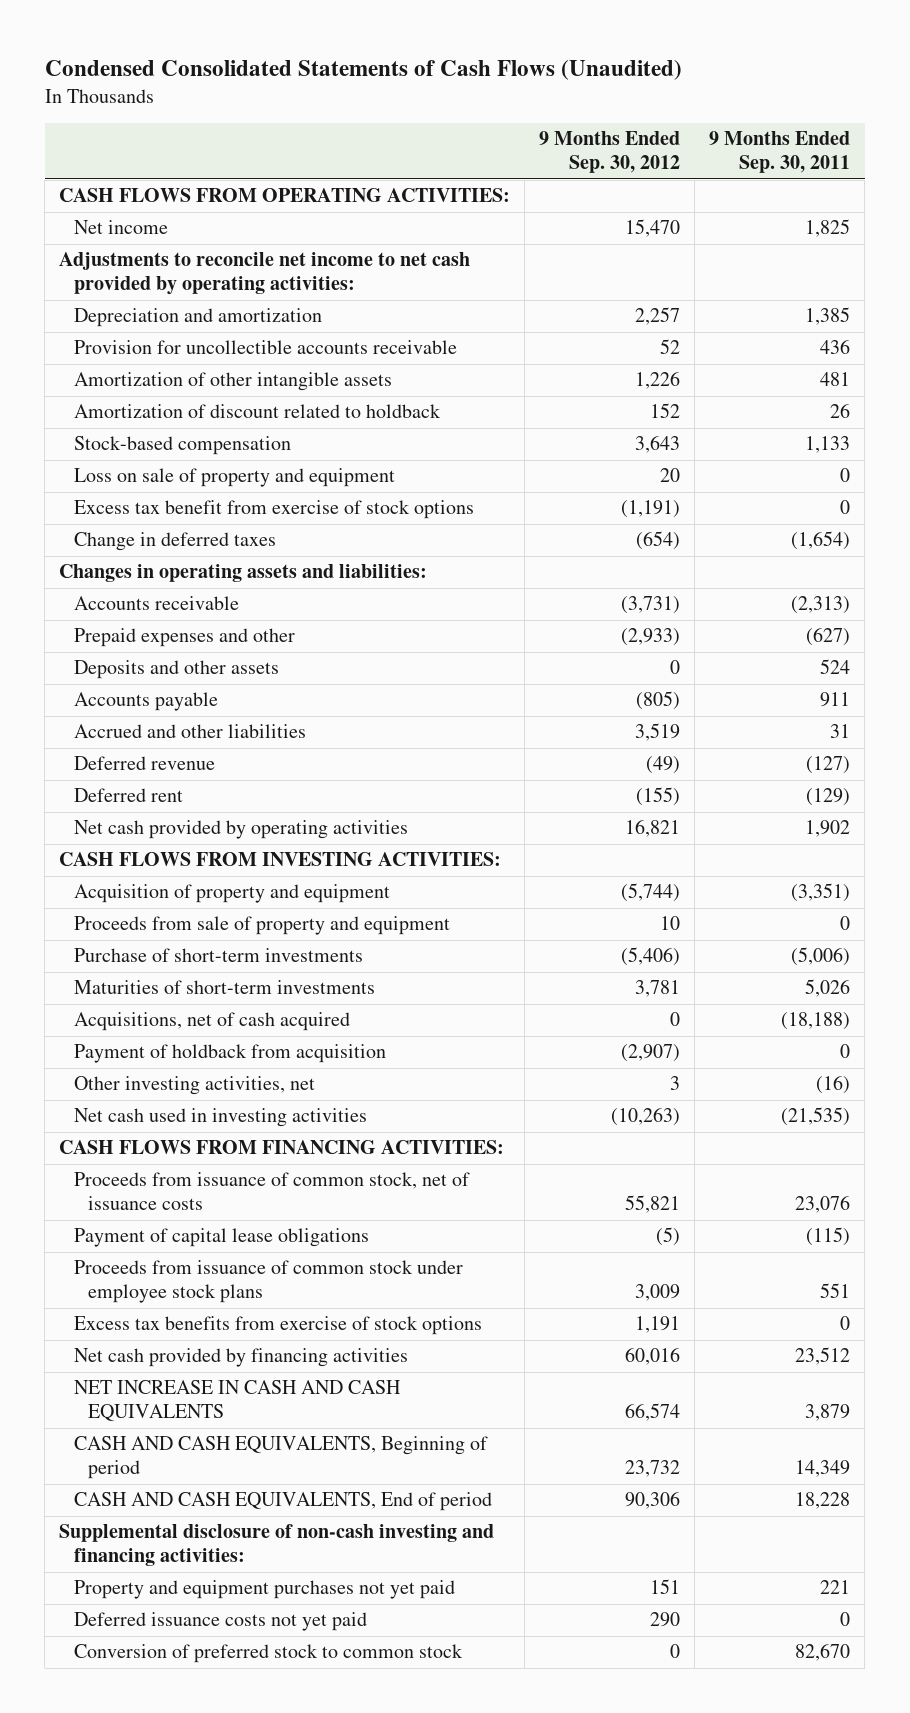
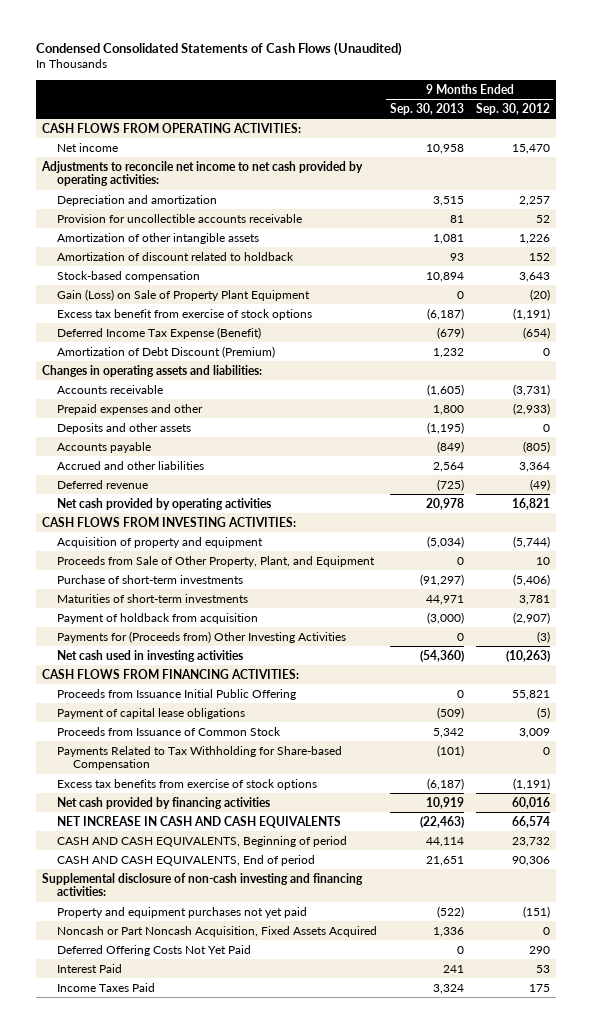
[709,131,851,174] 9 Months Ended Sep. 30, 2011 -> none
none -> [389,102,464,115] Sep. 30, 2013
[73,468,395,488] Loss on sale of property and equipment -> [57,288,311,301] Gain (Loss) on Sale of Property Plant Equipment
[660,468,681,483] 20 -> [529,288,550,301] (20)
[73,532,276,552] Change in deferred taxes -> [57,326,262,339] Deferred Income Tax Expense (Benefit)
none -> [57,345,276,358] Amortization of Debt Discount (Premium)
[635,723,681,742] 3,519 -> [518,461,550,472] 3,364
[73,788,183,803] Deferred rent -> none
[73,916,450,936] Proceeds from sale of property and equipment -> [57,555,376,567] Proceeds from Sale of Other Property, Plant, and Equipment
[73,1012,350,1032] Acquisitions, net of cash acquired -> none
[73,1076,315,1096] Other investing activities, net -> [57,630,347,643] Payments for (Proceeds from) Other Investing Activities
[670,1076,681,1091] 3 -> [536,630,550,643] (3)
[73,1172,470,1211] Proceeds from issuance of common stock, net of issuance costs -> [57,688,297,700] Proceeds from Issuance Initial Public Offering
[73,1260,463,1304] Proceeds from issuance of common stock under employee stock plans -> [57,726,282,736] Proceeds from Issuance of Common Stock
none -> [57,745,343,770] Payments Related to Tax Withholding for Share-based Compensation
[635,1316,681,1334] 1,191 -> [512,777,550,790] (1,191)
[73,1644,463,1664] Conversion of preferred stock to common stock -> none
[650,1579,681,1595] 151 -> [522,905,550,918] (151)
none -> [57,925,378,937] Noncash or Part Noncash Acquisition, Fixed Assets Acquired
[73,1612,367,1632] Deferred issuance costs not yet paid -> [57,944,252,956] Deferred Offering Costs Not Yet Paid
none -> [57,963,123,973] Interest Paid
none -> [57,982,156,992] Income Taxes Paid

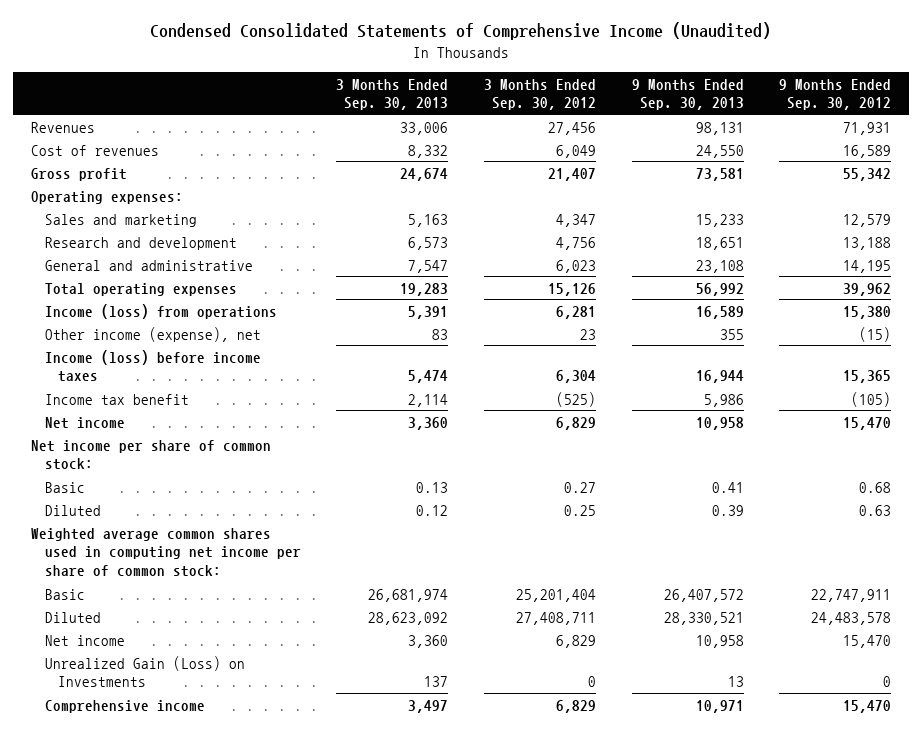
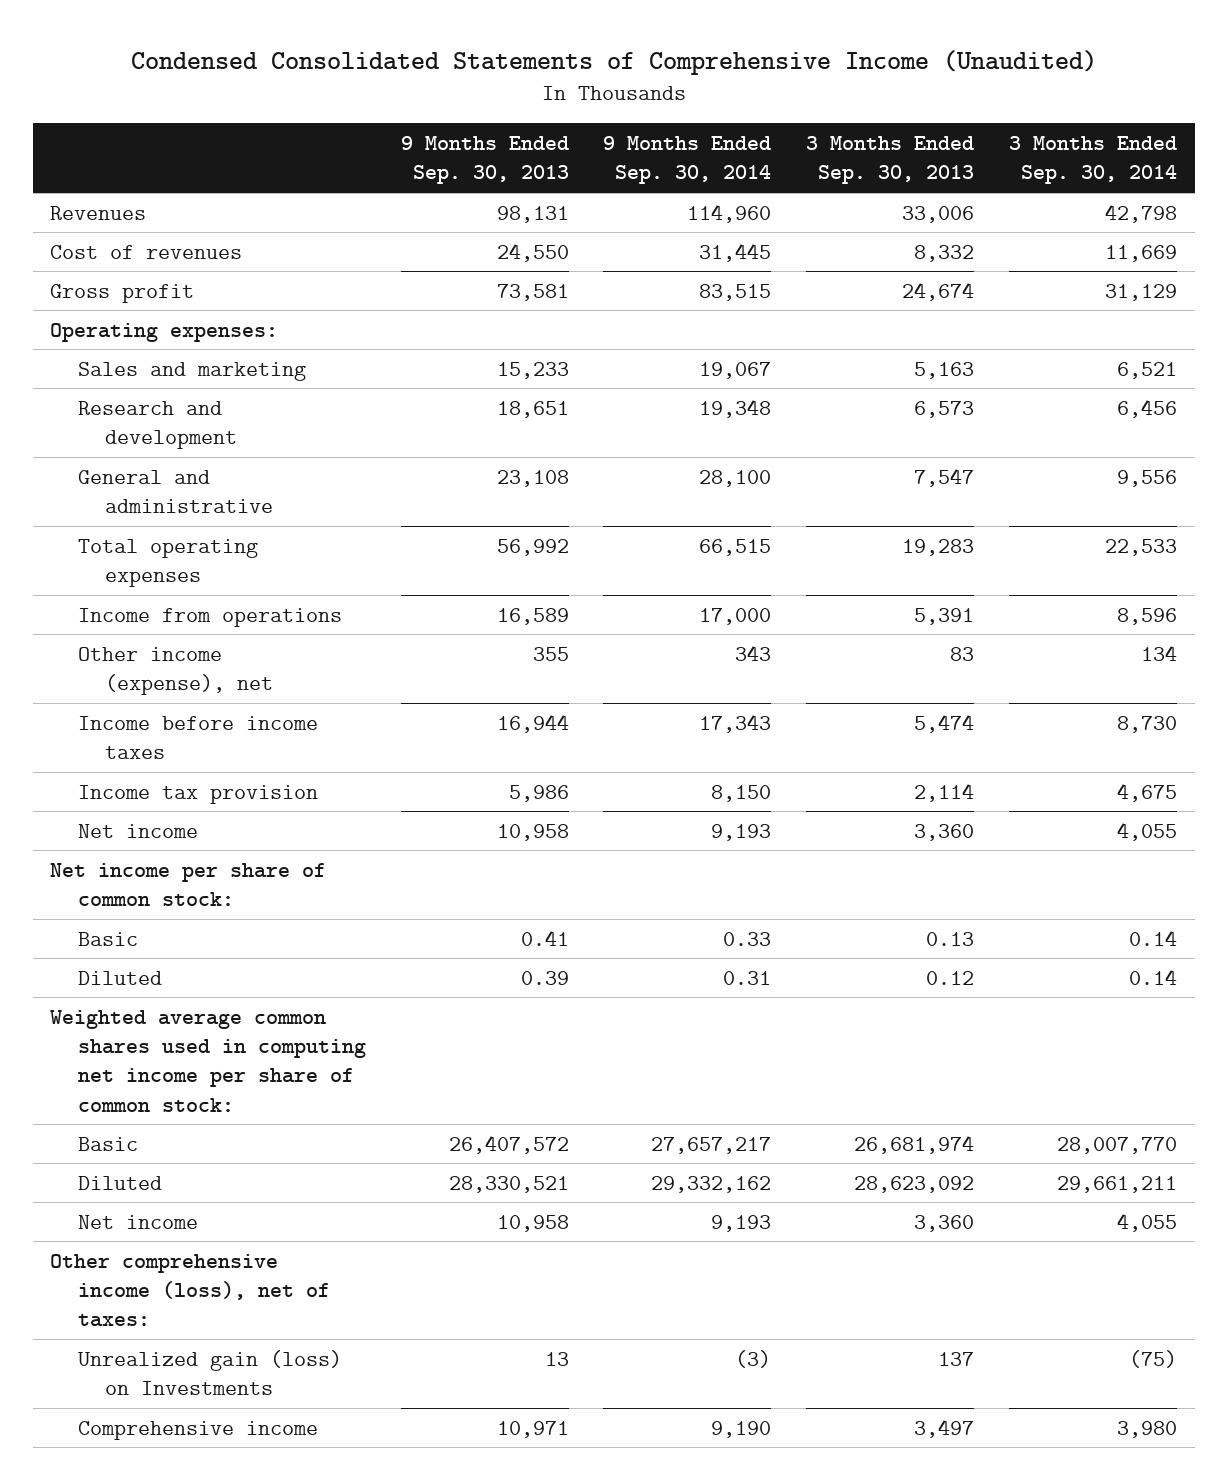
[484,78,597,111] 3 Months Ended Sep. 30, 2012 -> none
[779,78,892,111] 9 Months Ended Sep. 30, 2012 -> none
none -> [603,136,772,185] 9 Months Ended Sep. 30, 2014
none -> [1009,136,1178,185] 3 Months Ended Sep. 30, 2014
[44,303,277,319] Income (loss) from operations -> [77,607,342,627] Income from operations
[44,349,261,383] Income (loss) before income taxes -> [77,715,318,760] Income before income taxes
[44,393,189,405] Income tax benefit -> [77,784,318,804] Income tax provision
none -> [50,1253,330,1328] Other comprehensive income (loss), net of taxes:
[44,655,245,688] Unrealized Gain (Loss) on Investments -> [77,1349,342,1396] Unrealized gain (loss) on Investments

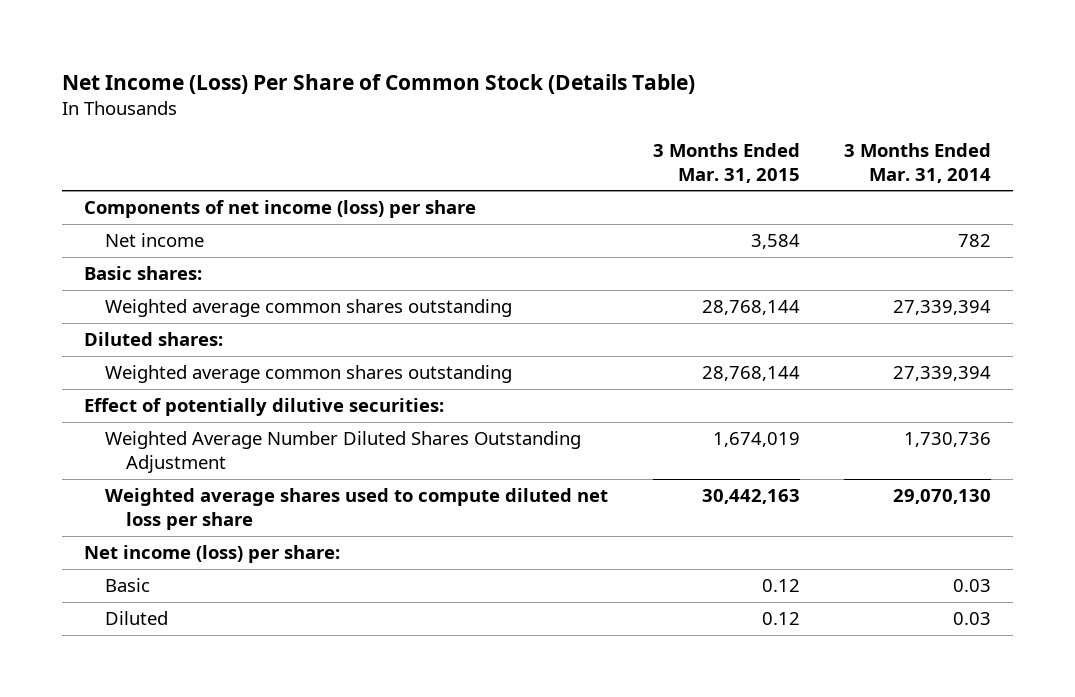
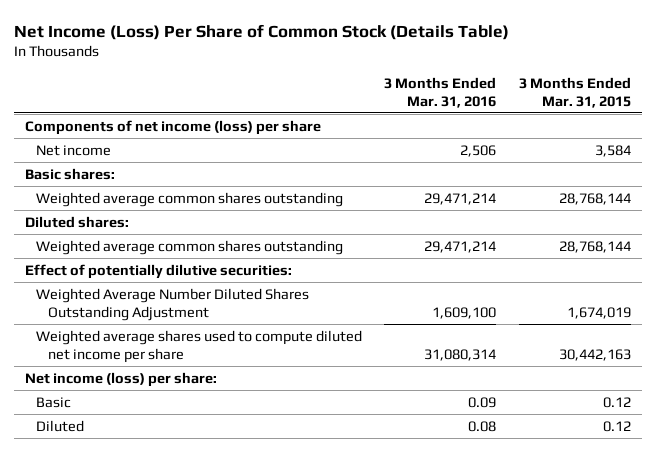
[844,142,992,183] 3 Months Ended Mar. 31, 2014 -> none
none -> [384,76,497,108] 3 Months Ended Mar. 31, 2016
[105,488,609,530] Weighted average shares used to compute diluted net loss per share -> [36,329,363,363] Weighted average shares used to compute diluted net income per share

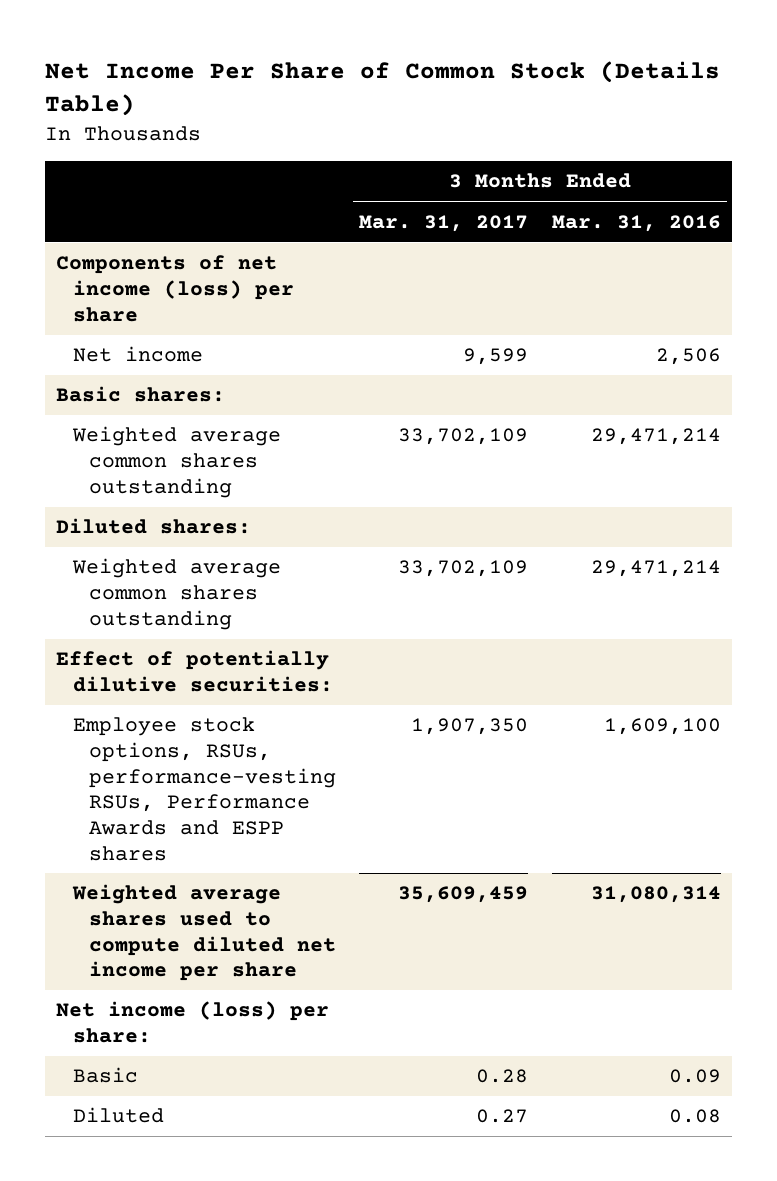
[13,23,509,40] Net Income (Loss) Per Share of Common Stock (Details Table) -> [44,60,720,116] Net Income Per Share of Common Stock (Details Table)
[518,76,631,108] 3 Months Ended Mar. 31, 2015 -> none
none -> [359,214,529,232] Mar. 31, 2017
[36,287,310,321] Weighted Average Number Diluted Shares Outstanding Adjustment -> [72,717,336,861] Employee stock options, RSUs, performance-vesting RSUs, Performance Awards and ESPP shares

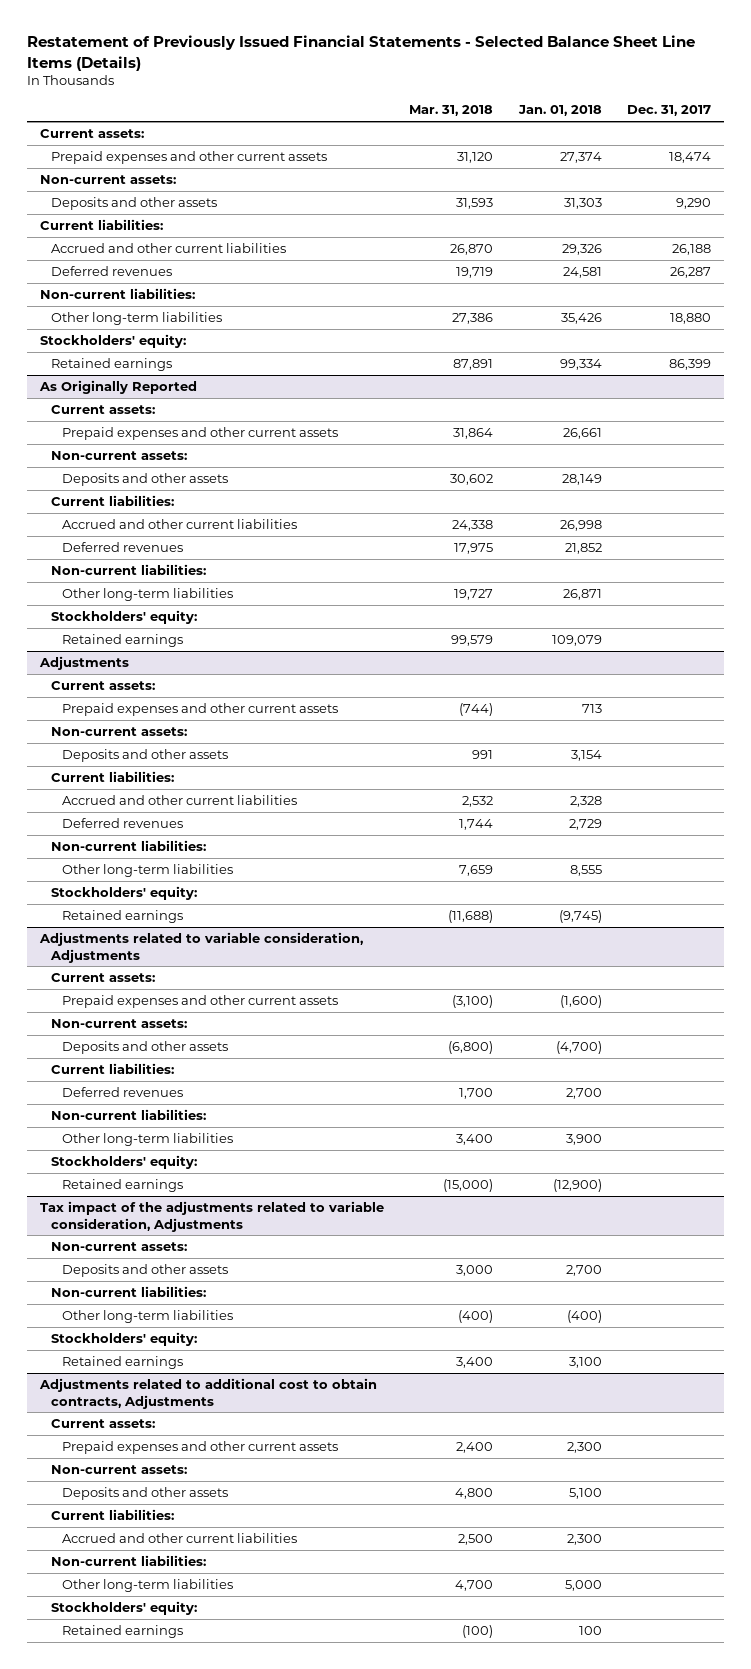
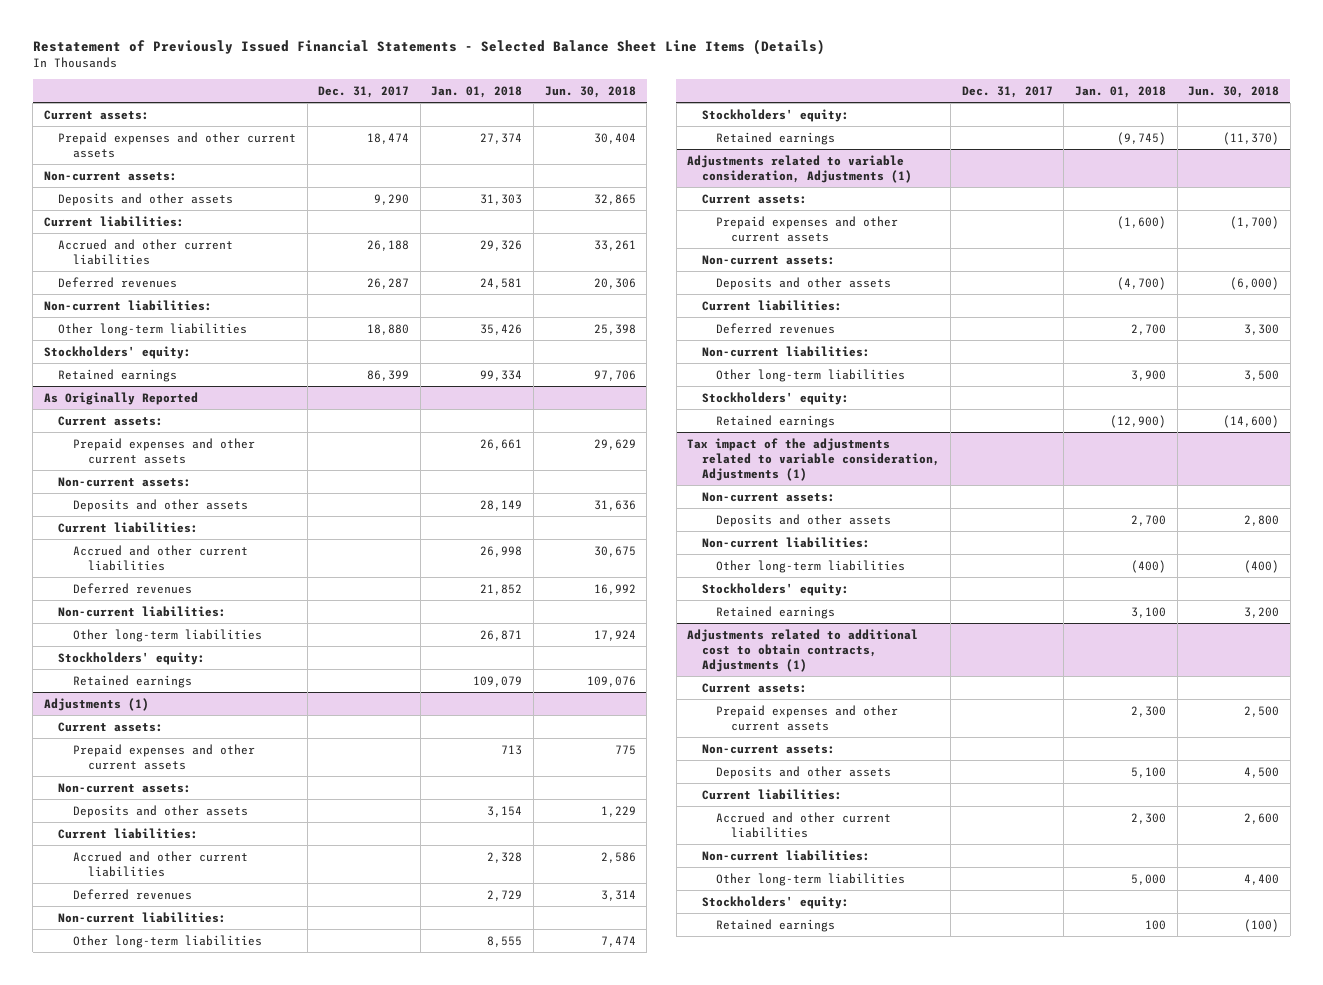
[409,105,494,117] Mar. 31, 2018 -> none
none -> [544,85,636,98] Jun. 30, 2018
[38,655,129,670] Adjustments -> [43,697,149,711] Adjustments (1)
[38,931,363,963] Adjustments related to variable consideration, Adjustments -> [687,154,912,183] Adjustments related to variable consideration, Adjustments (1)
[39,1200,384,1232] Tax impact of the adjustments related to variable consideration, Adjustments -> [687,437,940,481] Tax impact of the adjustments related to variable consideration, Adjustments (1)
[38,1377,377,1409] Adjustments related to additional cost to obtain contracts, Adjustments -> [687,628,919,672] Adjustments related to additional cost to obtain contracts, Adjustments (1)

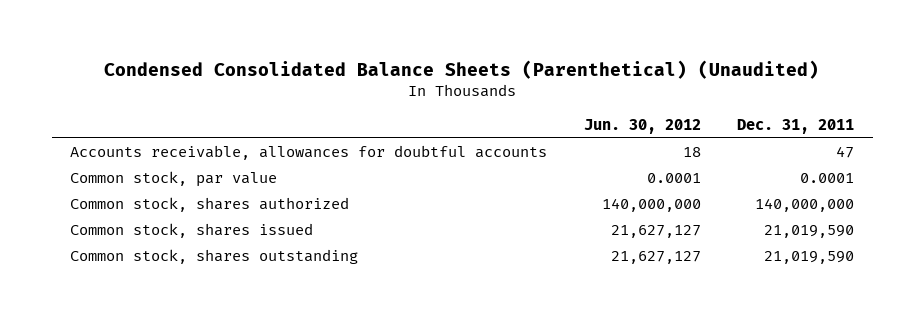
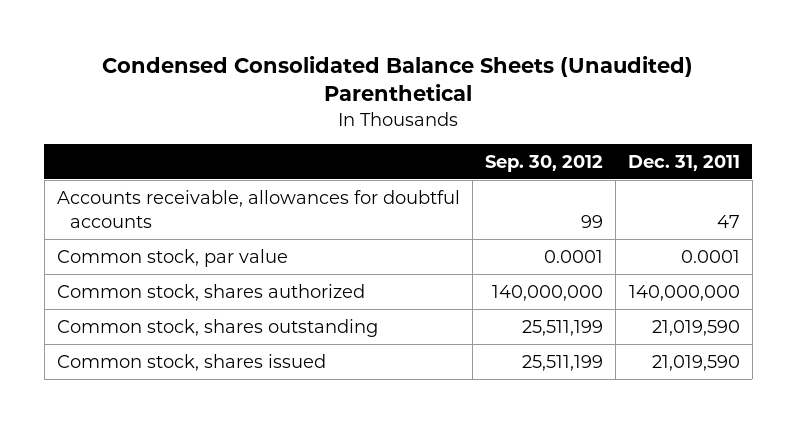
[104,59,820,79] Condensed Consolidated Balance Sheets (Parenthetical) (Unaudited) -> [102,55,694,102] Condensed Consolidated Balance Sheets (Unaudited) Parenthetical
[583,118,701,134] Jun. 30, 2012 -> none
none -> [484,154,603,172] Sep. 30, 2012
[70,223,314,239] Common stock, shares issued -> [56,353,326,371] Common stock, shares issued

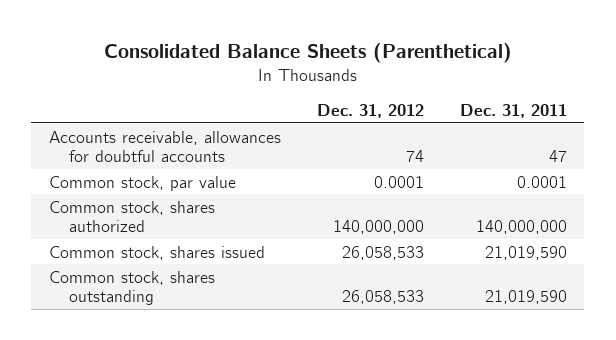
[102,55,694,102] Condensed Consolidated Balance Sheets (Unaudited) Parenthetical -> [103,42,512,63] Consolidated Balance Sheets (Parenthetical)
[484,154,603,172] Sep. 30, 2012 -> none
none -> [316,104,424,119] Dec. 31, 2012
[56,318,378,337] Common stock, shares outstanding -> [49,270,216,306] Common stock, shares outstanding

